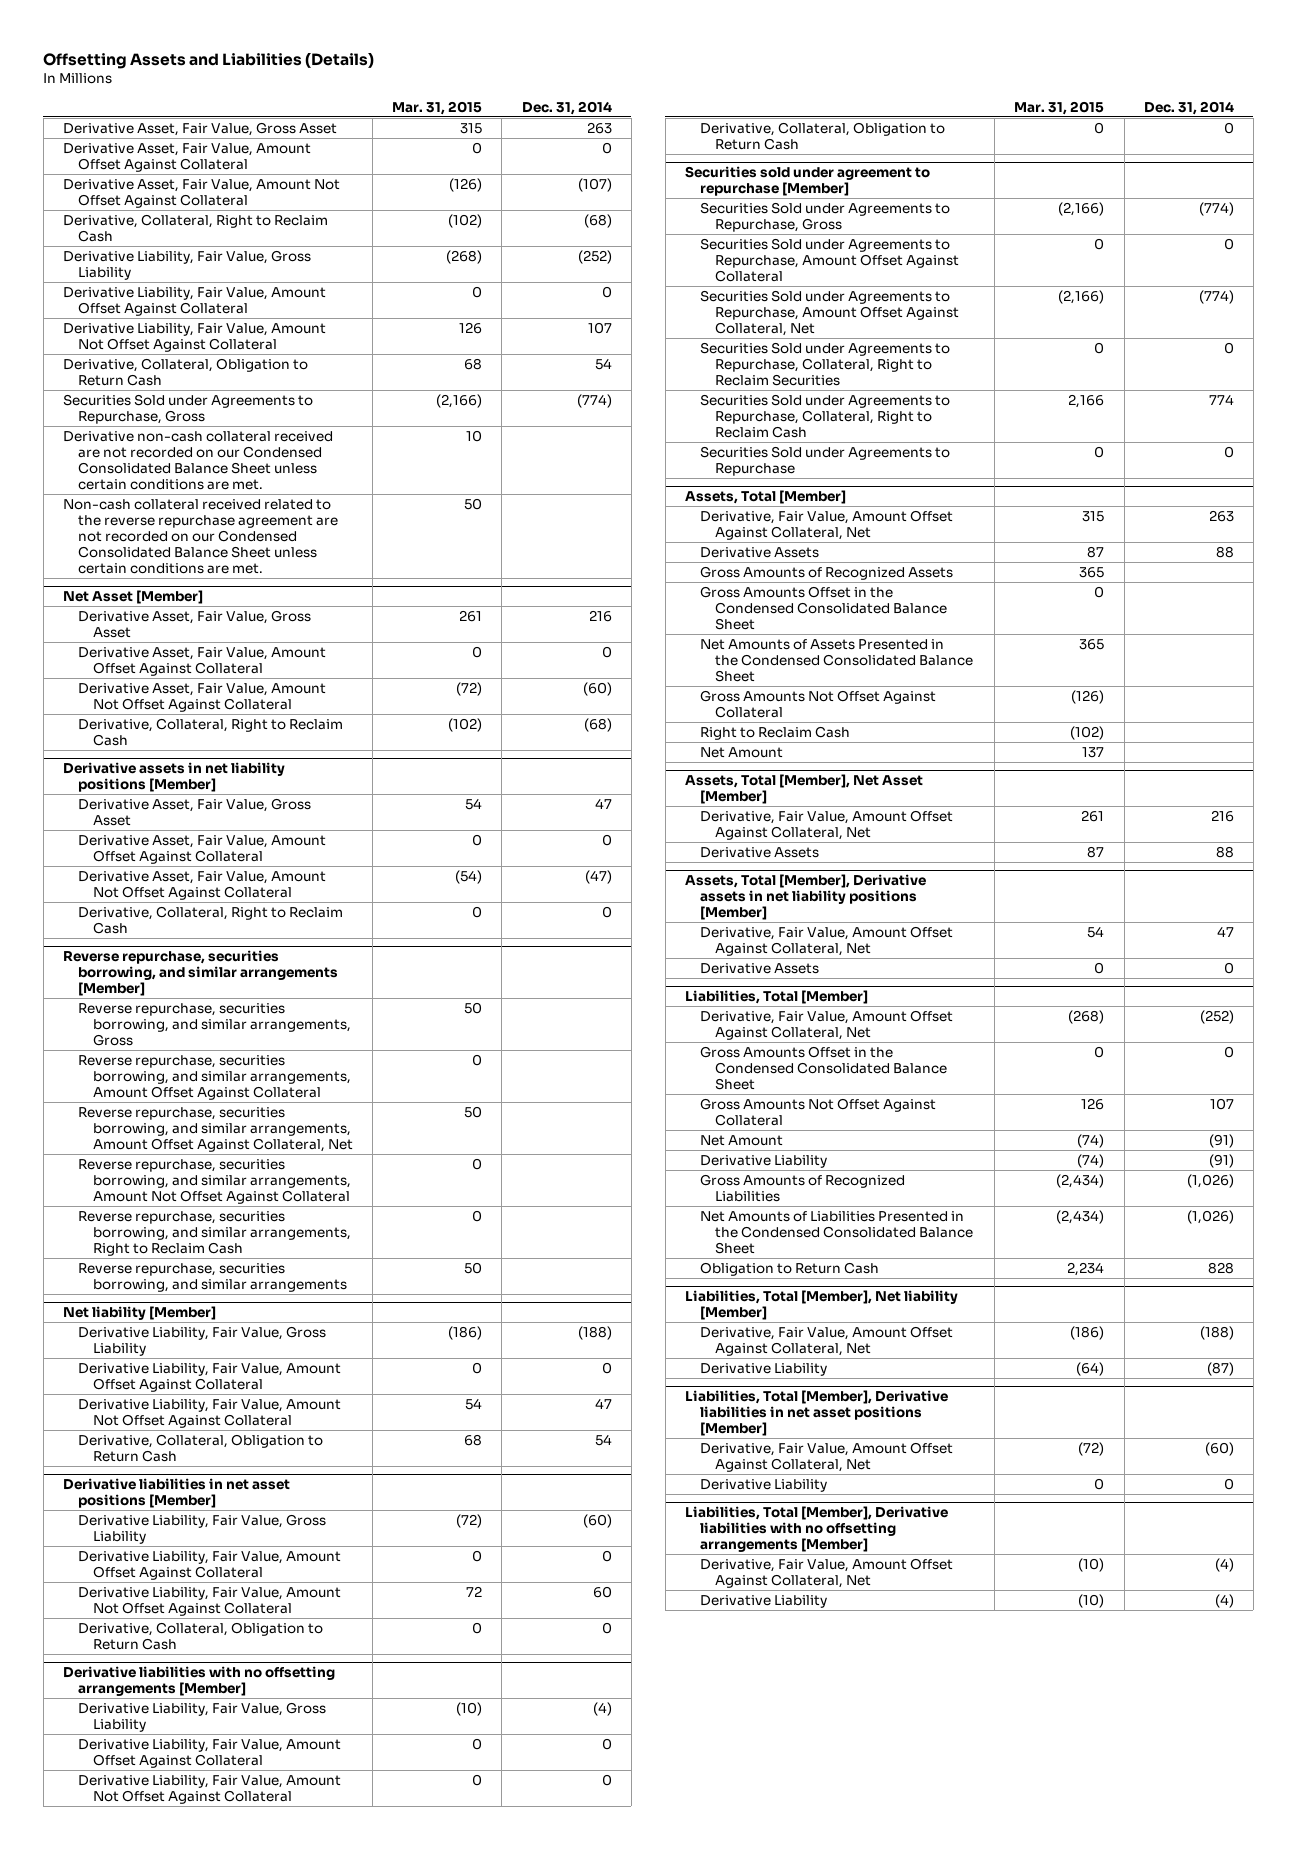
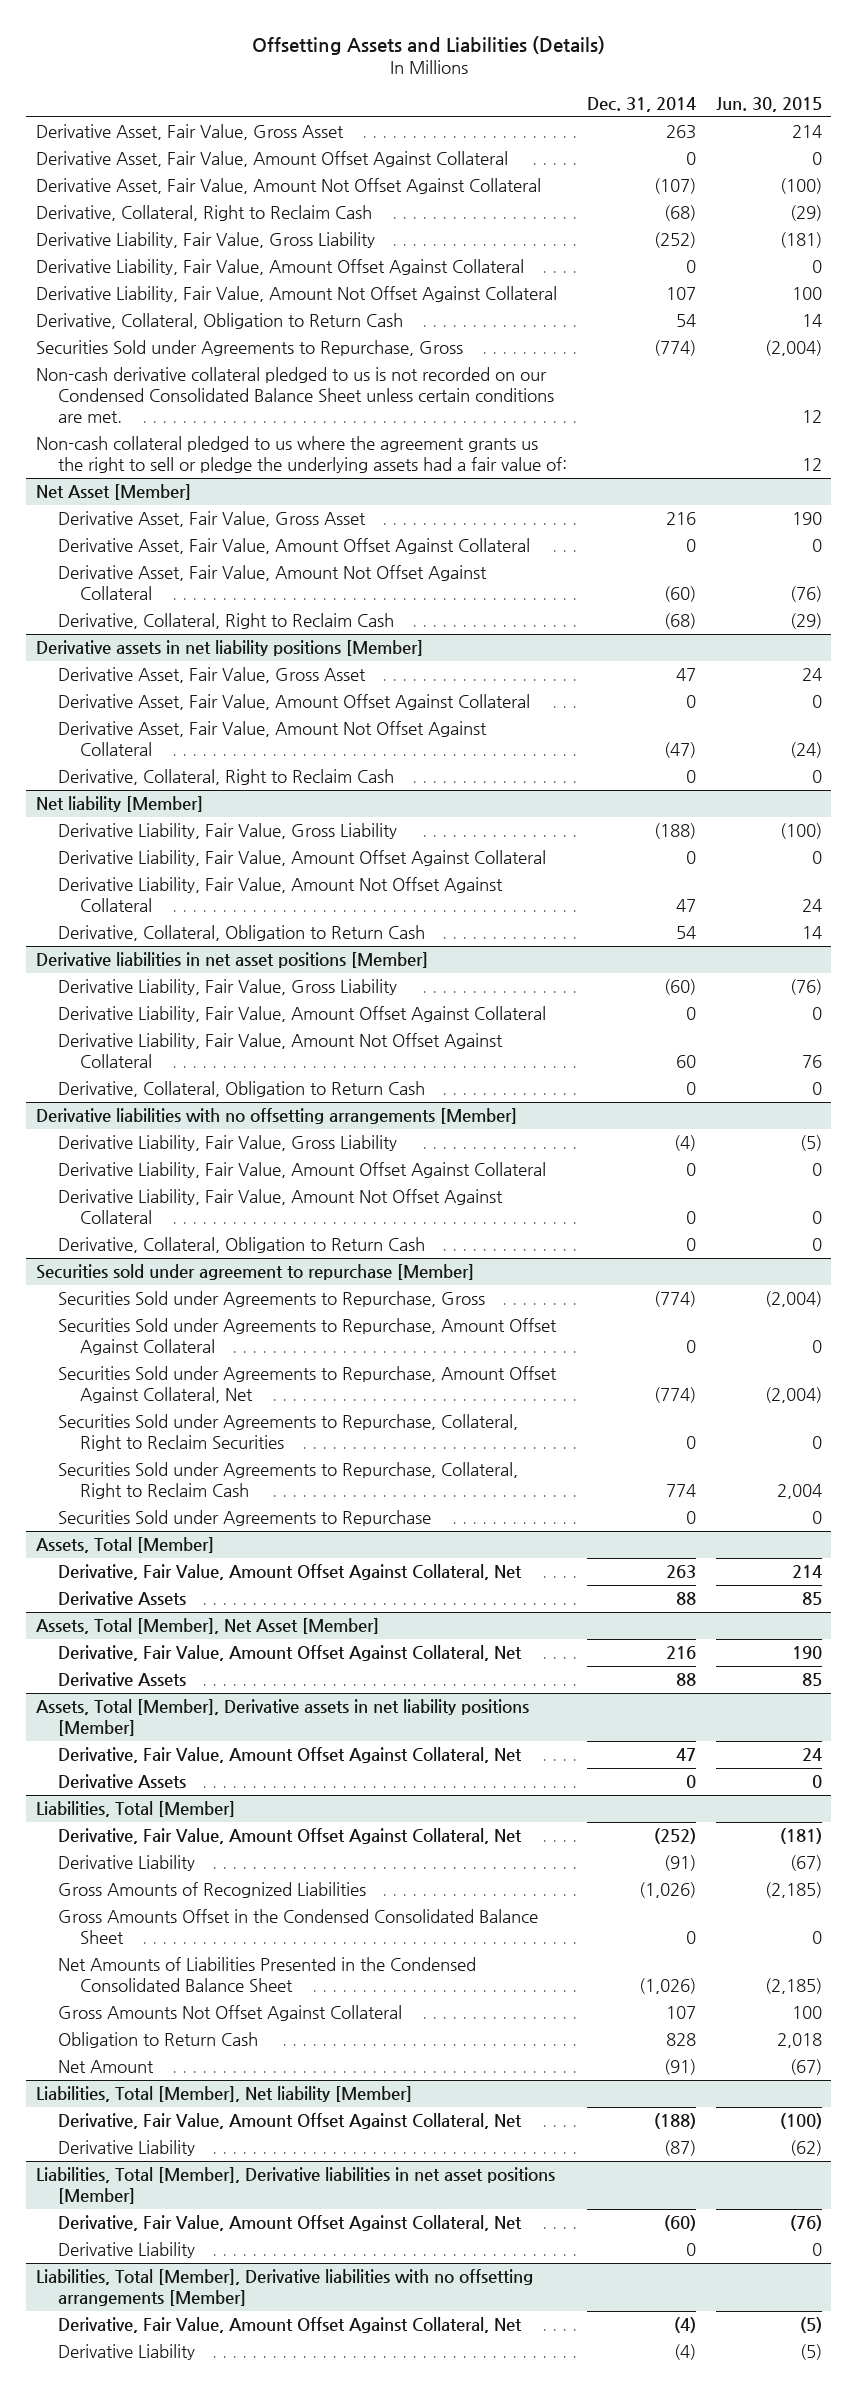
[392,100,483,115] Mar. 31, 2015 -> none
none -> [715,96,822,112] Jun. 30, 2015
[63,499,339,575] Non-cash collateral received related to the reverse repurchase agreement are not recorded on our Condensed Consolidated Balance Sheet unless certain conditions are met. -> none
[63,431,334,491] Derivative non-cash collateral received are not recorded on our Condensed Consolidated Balance Sheet unless certain conditions are met. -> [35,367,554,423] Non-cash derivative collateral pledged to us is not recorded on our Condensed Consolidated Balance Sheet unless certain conditions are met.
none -> [35,436,567,474] Non-cash collateral pledged to us where the agreement grants us the right to sell or pledge the underlying assets had a fair value of:
[63,950,339,997] Reverse repurchase, securities borrowing, and similar arrangements [Member] -> none
[78,1003,351,1047] Reverse repurchase, securities borrowing, and similar arrangements, Gross -> none
[78,1055,351,1101] Reverse repurchase, securities borrowing, and similar arrangements, Amount Offset Against Collateral -> none
[78,1107,353,1153] Reverse repurchase, securities borrowing, and similar arrangements, Amount Offset Against Collateral, Net -> none
[78,1159,351,1205] Reverse repurchase, securities borrowing, and similar arrangements, Amount Not Offset Against Collateral -> none
[78,1211,351,1257] Reverse repurchase, securities borrowing, and similar arrangements, Right to Reclaim Cash -> none
[78,1263,347,1293] Reverse repurchase, securities borrowing, and similar arrangements -> none
[700,566,954,581] Gross Amounts of Recognized Assets -> none
[700,586,947,631] Gross Amounts Offset in the Condensed Consolidated Balance Sheet -> none
[700,639,973,683] Net Amounts of Assets Presented in the Condensed Consolidated Balance Sheet -> none
[700,690,937,719] Gross Amounts Not Offset Against Collateral -> none
[700,726,851,741] Right to Reclaim Cash -> none
[700,747,784,759] Net Amount -> none
[700,1046,947,1091] Gross Amounts Offset in the Condensed Consolidated Balance Sheet -> [57,1909,538,1945] Gross Amounts Offset in the Condensed Consolidated Balance Sheet
[700,1098,937,1127] Gross Amounts Not Offset Against Collateral -> [57,2005,402,2022] Gross Amounts Not Offset Against Collateral
[700,1135,784,1147] Net Amount -> [57,2060,154,2074] Net Amount

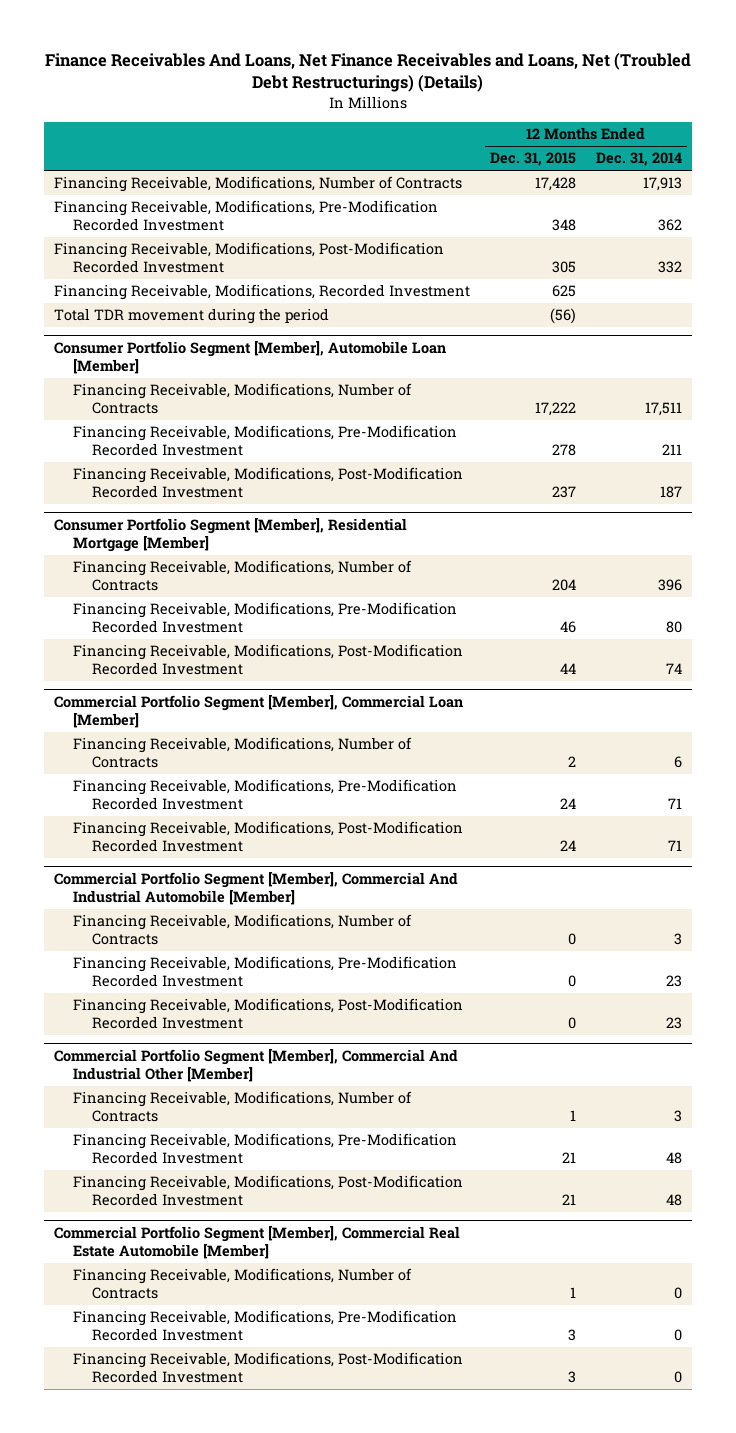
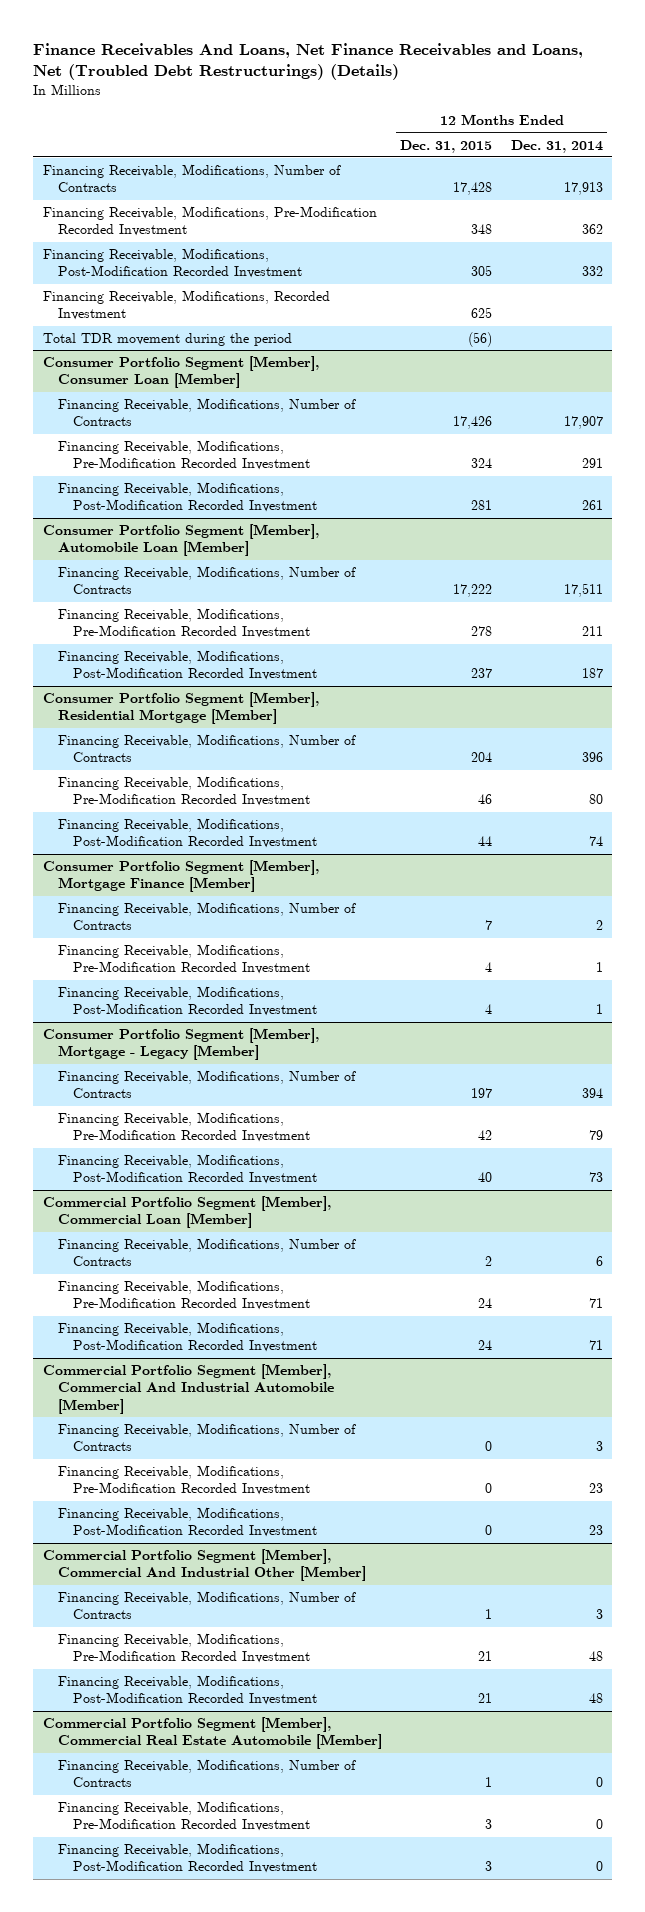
none -> [42,355,319,389] Consumer Portfolio Segment [Member], Consumer Loan [Member]
none -> [57,397,356,427] Financing Receivable, Modifications, Number of Contracts
none -> [57,439,311,471] Financing Receivable, Modifications, Pre-Modification Recorded Investment
none -> [57,481,318,513] Financing Receivable, Modifications, Post-Modification Recorded Investment
none -> [42,859,319,893] Consumer Portfolio Segment [Member], Mortgage Finance [Member]
none -> [57,901,356,931] Financing Receivable, Modifications, Number of Contracts
none -> [57,943,311,975] Financing Receivable, Modifications, Pre-Modification Recorded Investment
none -> [57,985,318,1017] Financing Receivable, Modifications, Post-Modification Recorded Investment
none -> [42,1027,319,1061] Consumer Portfolio Segment [Member], Mortgage - Legacy [Member]
none -> [57,1069,356,1099] Financing Receivable, Modifications, Number of Contracts
none -> [57,1111,311,1143] Financing Receivable, Modifications, Pre-Modification Recorded Investment
none -> [57,1153,318,1185] Financing Receivable, Modifications, Post-Modification Recorded Investment

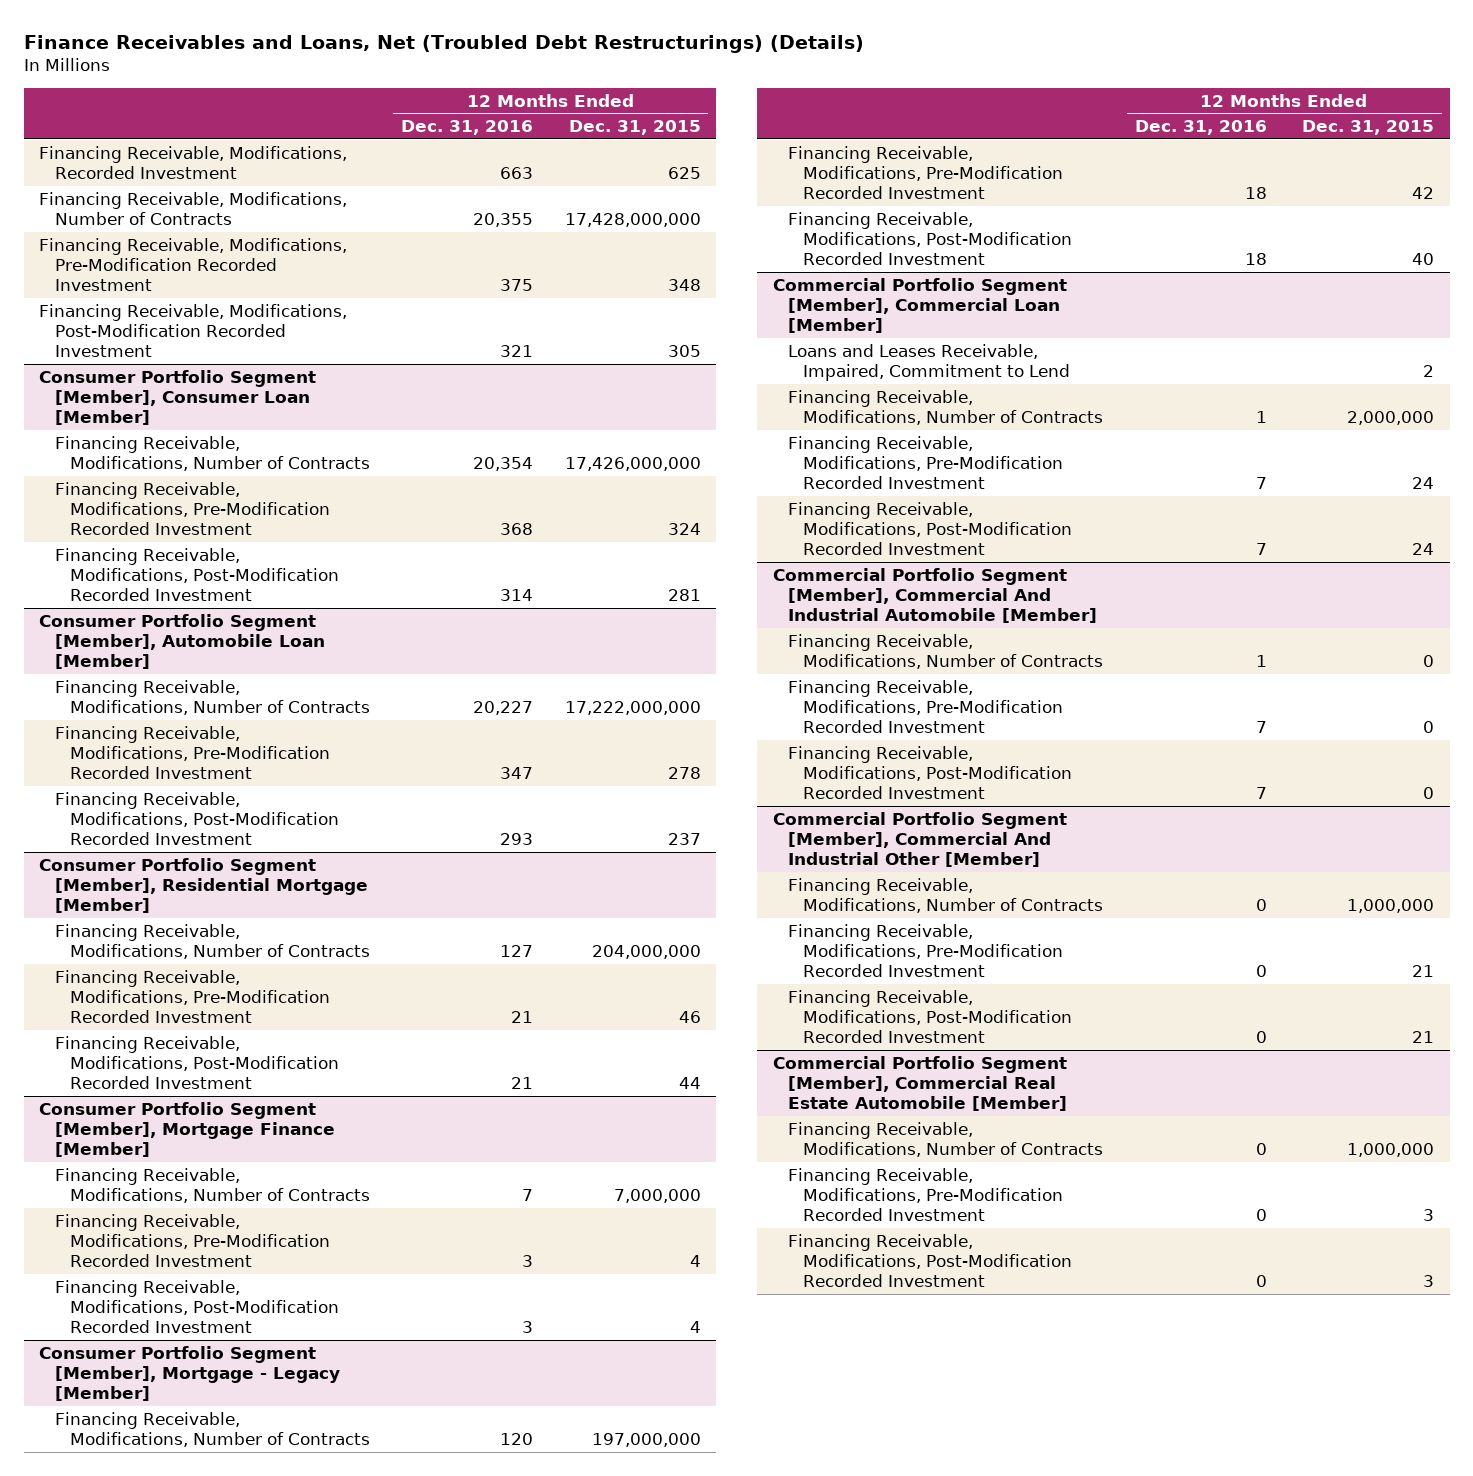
[33,42,584,81] Finance Receivables And Loans, Net Finance Receivables and Loans, Net (Troubled Debt Restructurings) (Details) -> [23,35,864,54] Finance Receivables and Loans, Net (Troubled Debt Restructurings) (Details)
[510,139,603,153] Dec. 31, 2014 -> none
none -> [401,120,534,136] Dec. 31, 2016
[42,289,330,321] Financing Receivable, Modifications, Recorded Investment -> [39,145,348,179] Financing Receivable, Modifications, Recorded Investment
[453,182,493,196] 17,428 -> [564,212,701,227] 17,428,000,000
[42,332,292,346] Total TDR movement during the period -> none
[453,416,493,430] 17,426 -> [564,456,701,471] 17,426,000,000
[453,584,493,598] 17,222 -> [564,700,701,715] 17,222,000,000
[471,752,493,763] 204 -> [591,944,701,959] 204,000,000
[485,920,493,931] 7 -> [613,1188,701,1203] 7,000,000
[471,1088,493,1099] 197 -> [591,1432,701,1447] 197,000,000
none -> [788,343,1071,381] Loans and Leases Receivable, Impaired, Commitment to Lend
[485,1256,493,1267] 2 -> [1347,410,1435,425] 2,000,000
[485,1609,493,1620] 1 -> [1347,898,1435,913] 1,000,000
[485,1777,493,1788] 1 -> [1347,1142,1435,1157] 1,000,000

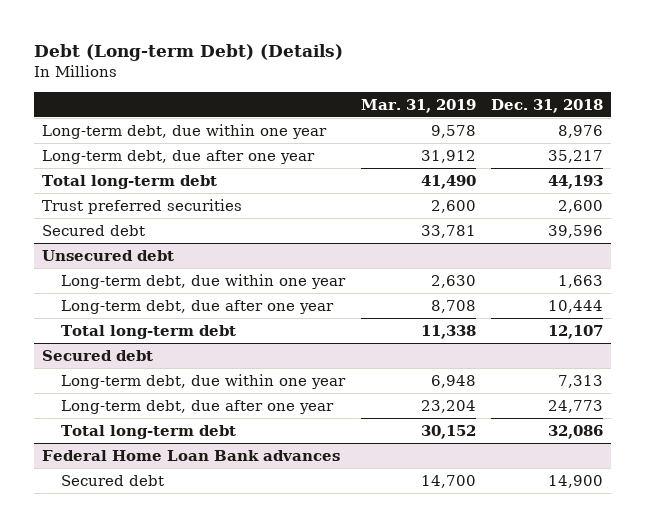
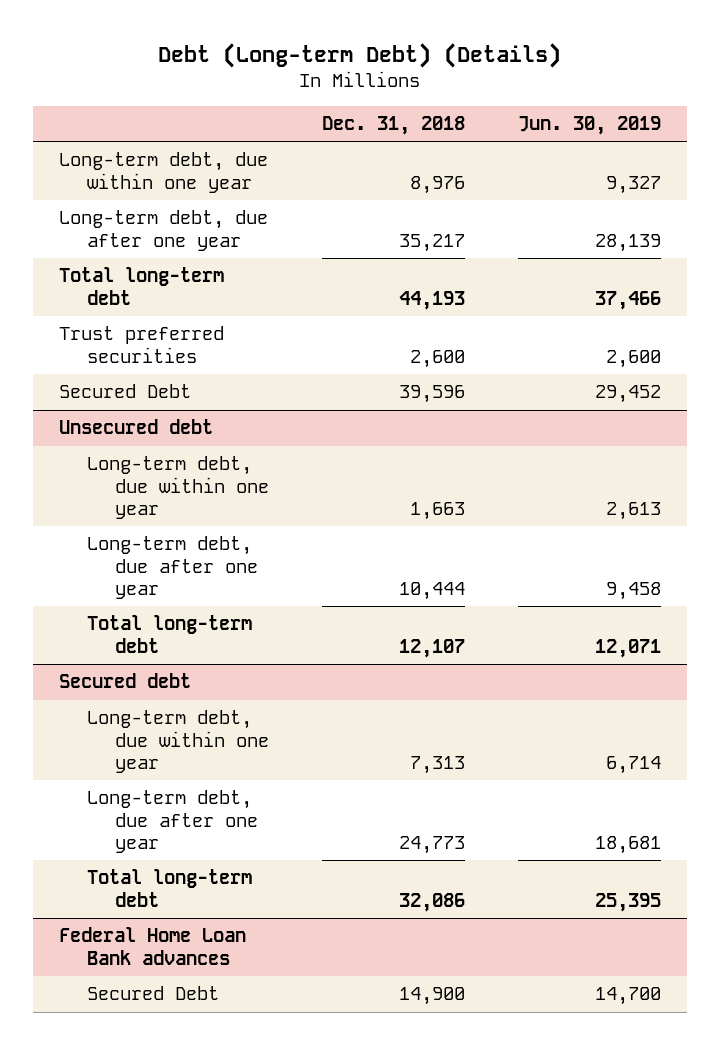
[360,98,476,113] Mar. 31, 2019 -> none
none -> [517,116,661,136] Jun. 30, 2019
[41,224,145,236] Secured debt -> [59,384,192,399] Secured Debt
[61,474,165,486] Secured debt -> [87,986,220,1001] Secured Debt

